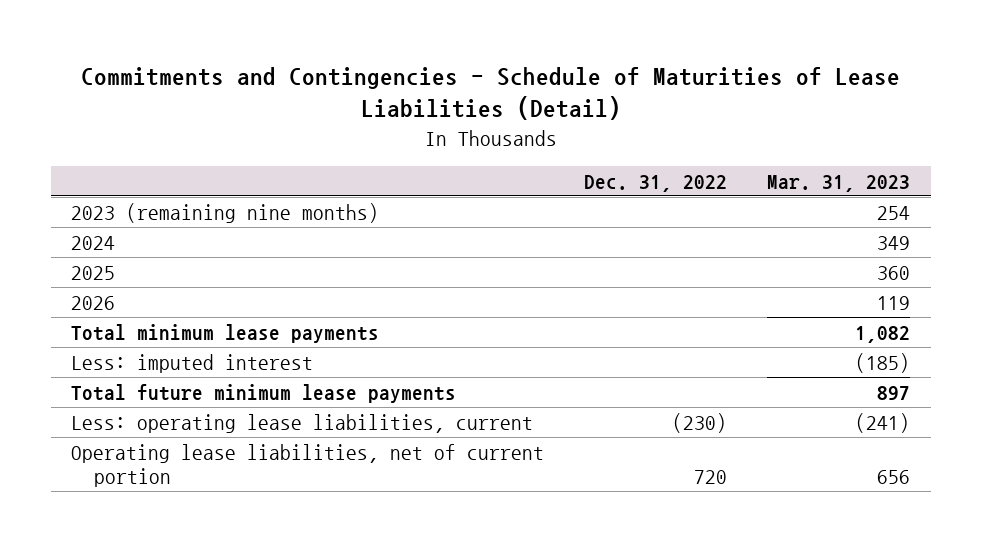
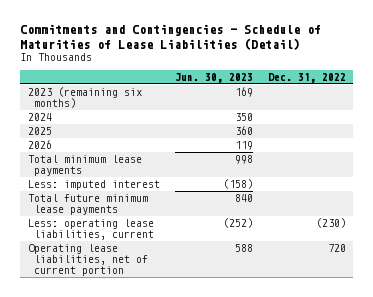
[767,174,911,192] Mar. 31, 2023 -> none
none -> [174,72,253,83] Jun. 30, 2023
[71,202,380,223] 2023 (remaining nine months) -> [27,86,142,109] 2023 (remaining six months)

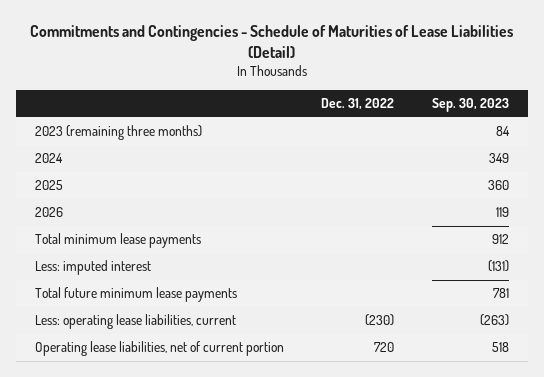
[174,72,253,83] Jun. 30, 2023 -> none
none -> [431,98,509,113] Sep. 30, 2023
[27,86,142,109] 2023 (remaining six months) -> [34,125,202,141] 2023 (remaining three months)

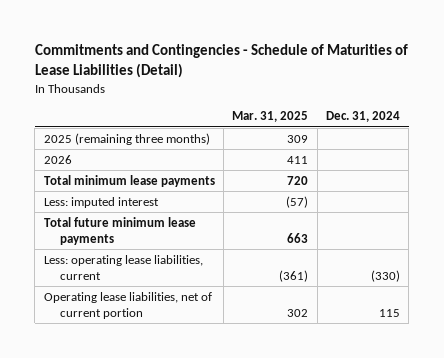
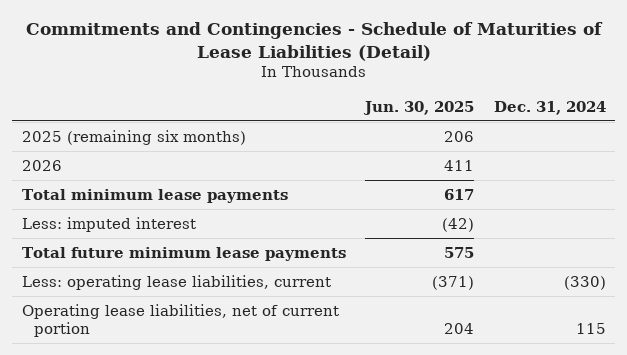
[232,111,309,123] Mar. 31, 2025 -> none
none -> [363,100,475,115] Jun. 30, 2025
[43,132,210,145] 2025 (remaining three months) -> [21,129,246,145] 2025 (remaining six months)

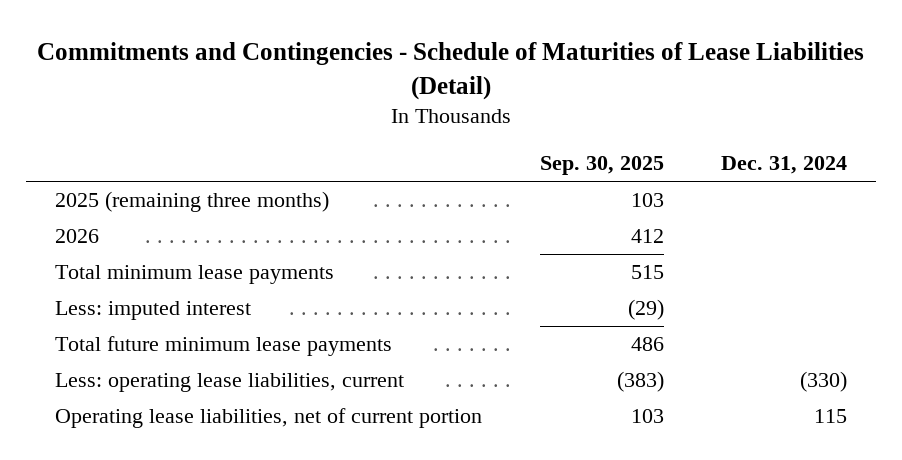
[363,100,475,115] Jun. 30, 2025 -> none
none -> [539,156,664,176] Sep. 30, 2025
[21,129,246,145] 2025 (remaining six months) -> [55,191,330,213] 2025 (remaining three months)

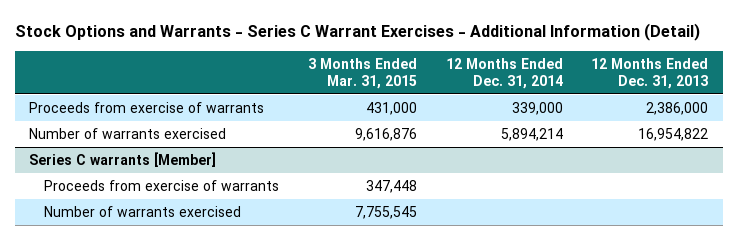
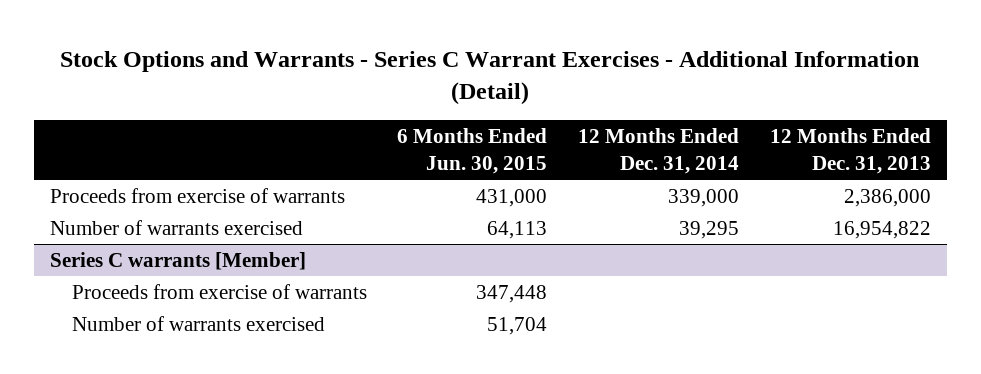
[307,58,417,89] 3 Months Ended Mar. 31, 2015 -> none
none -> [397,128,548,174] 6 Months Ended Jun. 30, 2015
[500,128,563,142] 5,894,214 -> [679,220,740,239] 39,295

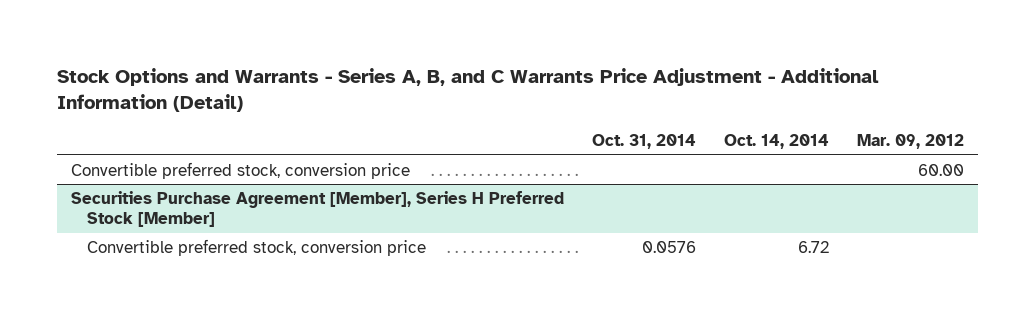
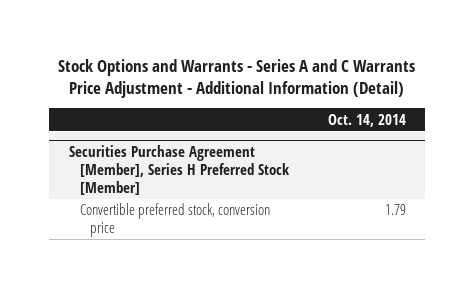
[57,68,880,113] Stock Options and Warrants - Series A, B, and C Warrants Price Adjustment - Additional Information (Detail) -> [58,58,416,98] Stock Options and Warrants - Series A and C Warrants Price Adjustment - Additional Information (Detail)
[592,134,697,150] Oct. 31, 2014 -> none
[857,134,965,150] Mar. 09, 2012 -> none
[71,161,411,179] Convertible preferred stock, conversion price -> none
[798,240,830,253] 6.72 -> [384,204,406,216] 1.79

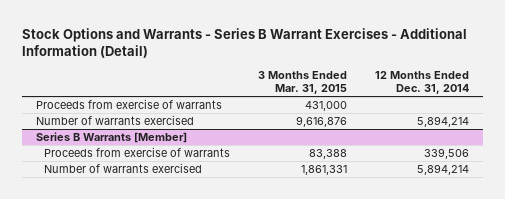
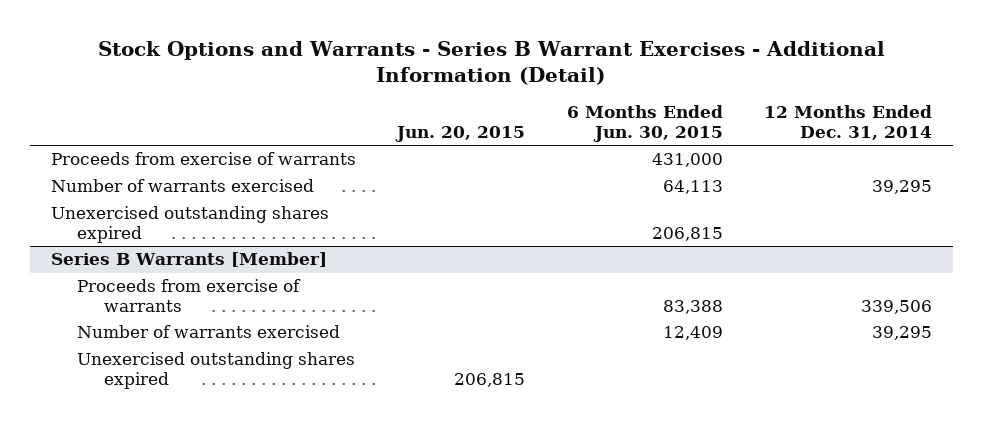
[257,71,347,95] 3 Months Ended Mar. 31, 2015 -> none
none -> [395,125,526,142] Jun. 20, 2015
none -> [566,105,723,142] 6 Months Ended Jun. 30, 2015
[416,115,469,127] 5,894,214 -> [872,180,933,195] 39,295
none -> [50,206,329,244] Unexercised outstanding shares expired
[416,163,469,175] 5,894,214 -> [872,326,933,341] 39,295
none -> [77,352,356,390] Unexercised outstanding shares expired

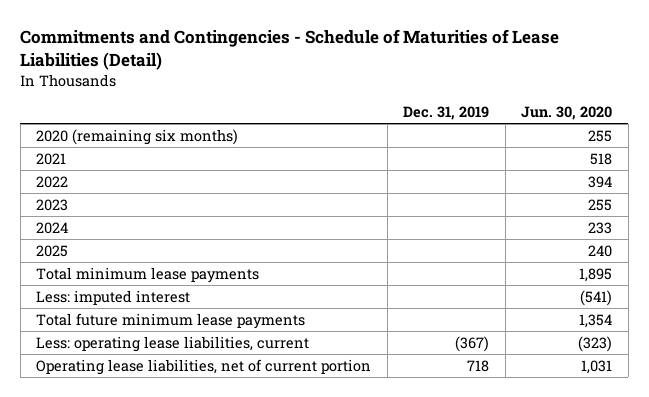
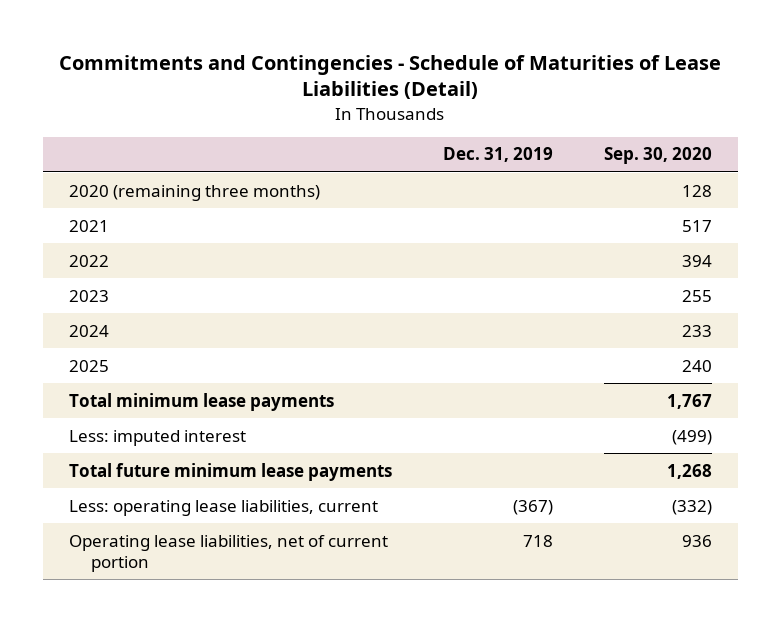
[521,105,613,120] Jun. 30, 2020 -> none
none -> [604,147,713,165] Sep. 30, 2020
[36,128,239,145] 2020 (remaining six months) -> [68,184,320,201] 2020 (remaining three months)

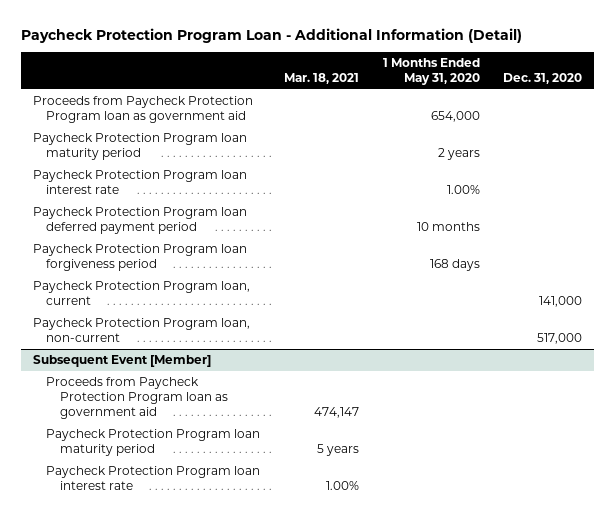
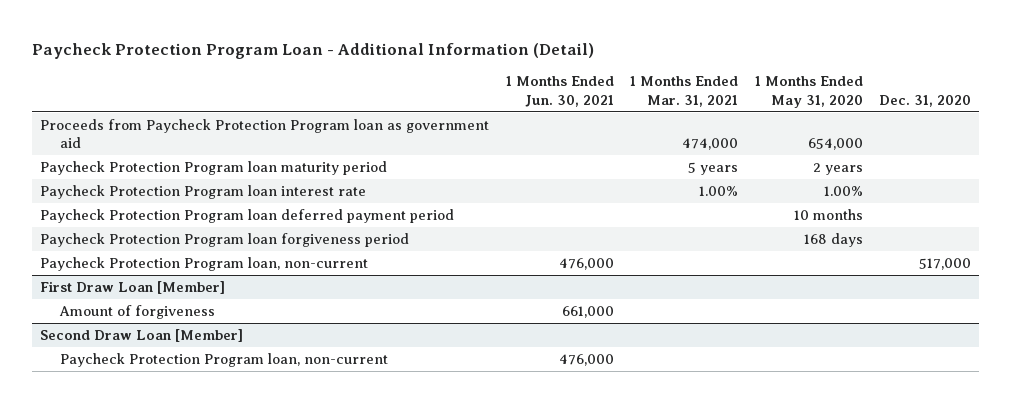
[284,73,360,85] Mar. 18, 2021 -> none
none -> [505,76,614,107] 1 Months Ended Jun. 30, 2021
none -> [630,76,739,107] 1 Months Ended Mar. 31, 2021
[32,281,250,306] Paycheck Protection Program loan, current -> none
[32,355,211,368] Subsequent Event [Member] -> none
[46,377,229,419] Proceeds from Paycheck Protection Program loan as government aid -> none
[46,429,261,457] Paycheck Protection Program loan maturity period -> none
[46,466,261,491] Paycheck Protection Program loan interest rate -> none
none -> [40,281,226,295] First Draw Loan [Member]
none -> [59,305,216,320] Amount of forgiveness
none -> [40,329,244,343] Second Draw Loan [Member]
none -> [60,353,389,368] Paycheck Protection Program loan, non-current

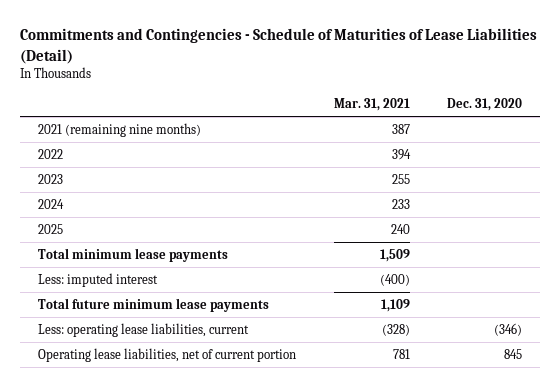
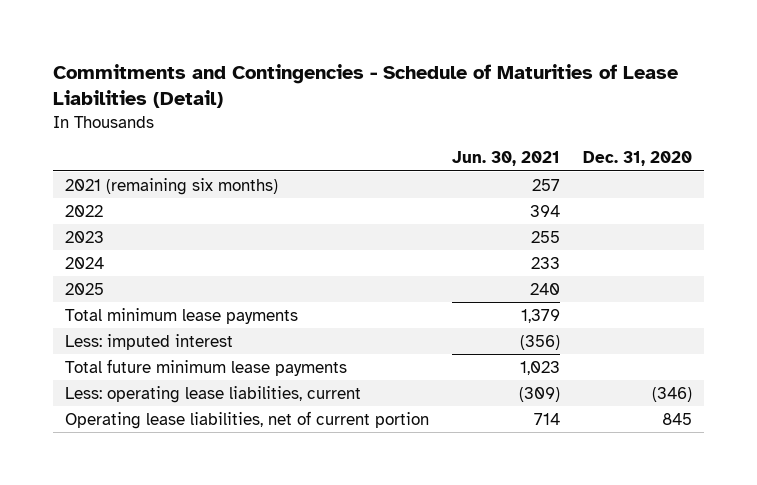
[333,98,410,112] Mar. 31, 2021 -> none
none -> [452,151,561,167] Jun. 30, 2021
[38,122,202,137] 2021 (remaining nine months) -> [65,177,279,195] 2021 (remaining six months)

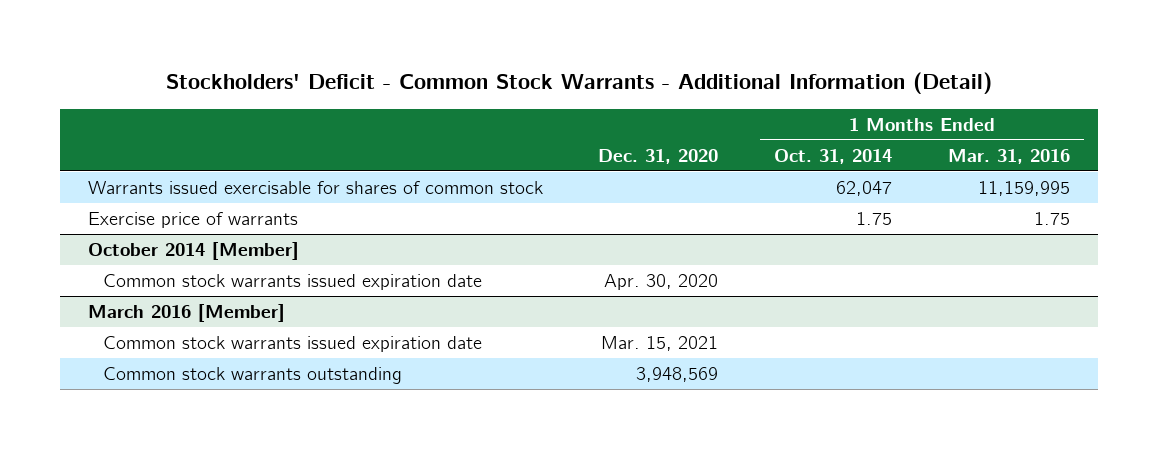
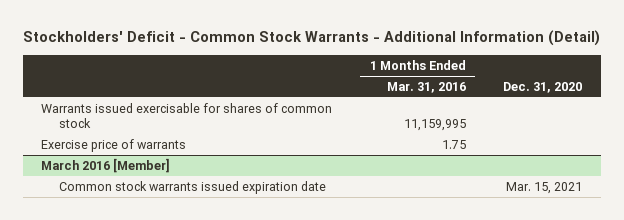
[774,148,893,164] Oct. 31, 2014 -> none
[87,242,299,261] October 2014 [Member] -> none
[103,274,483,291] Common stock warrants issued expiration date -> none
[103,367,403,385] Common stock warrants outstanding -> none

